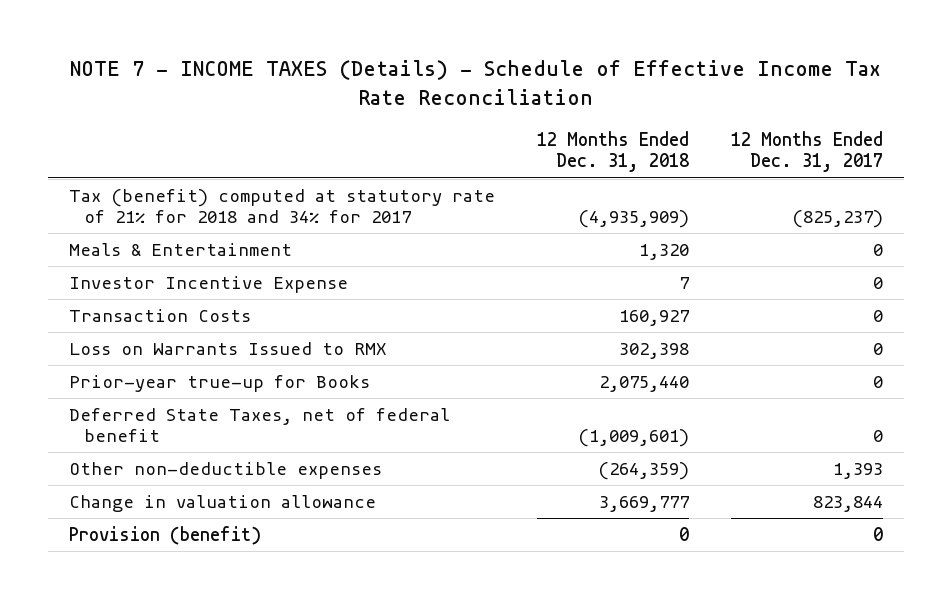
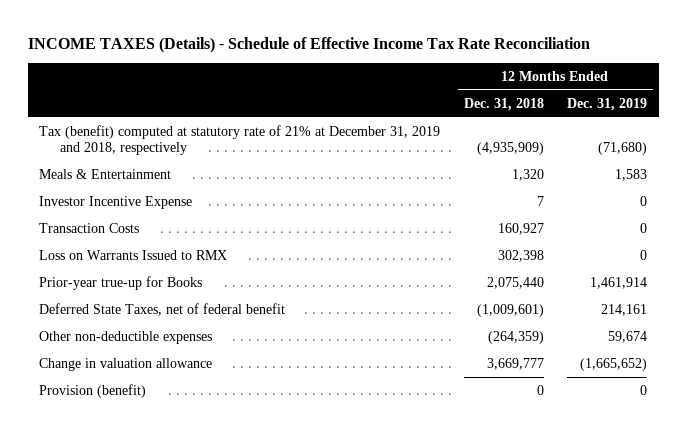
[70,60,882,105] NOTE 7 - INCOME TAXES (Details) - Schedule of Effective Income Tax Rate Reconciliation -> [27,37,590,54] INCOME TAXES (Details) - Schedule of Effective Income Tax Rate Reconciliation
[731,131,884,173] 12 Months Ended Dec. 31, 2017 -> none
none -> [567,97,648,111] Dec. 31, 2019
[69,188,496,224] Tax (benefit) computed at statutory rate of 21% for 2018 and 34% for 2017 -> [39,124,441,156] Tax (benefit) computed at statutory rate of 21% at December 31, 2019 and 2018, respectively

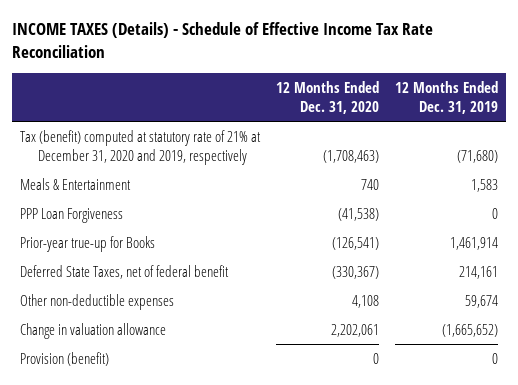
[463,97,544,111] Dec. 31, 2018 -> none
none -> [275,80,379,114] 12 Months Ended Dec. 31, 2020
[39,124,441,156] Tax (benefit) computed at statutory rate of 21% at December 31, 2019 and 2018, respectively -> [19,129,261,165] Tax (benefit) computed at statutory rate of 21% at December 31, 2020 and 2019, respectively
[39,195,193,209] Investor Incentive Expense -> none
[39,222,140,233] Transaction Costs -> none
[39,249,228,260] Loss on Warrants Issued to RMX -> none
none -> [19,207,123,223] PPP Loan Forgiveness

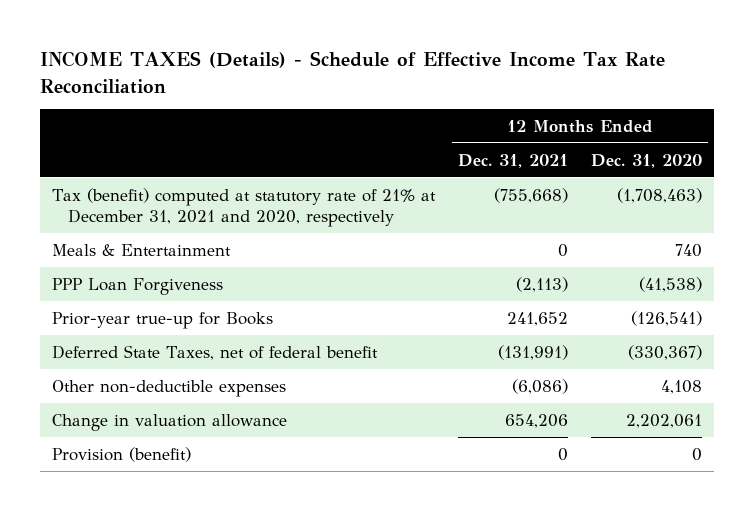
[394,80,498,114] 12 Months Ended Dec. 31, 2019 -> none
none -> [457,153,568,168] Dec. 31, 2021
[19,129,261,165] Tax (benefit) computed at statutory rate of 21% at December 31, 2020 and 2019, respectively -> [51,187,436,227] Tax (benefit) computed at statutory rate of 21% at December 31, 2021 and 2020, respectively

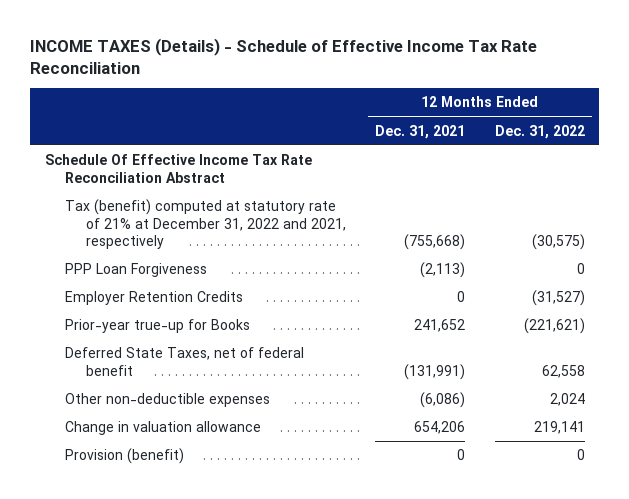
[591,153,703,168] Dec. 31, 2020 -> none
none -> [494,124,585,139] Dec. 31, 2022
[51,243,231,256] Meals & Entertainment -> none
none -> [44,154,312,183] Schedule Of Effective Income Tax Rate Reconciliation Abstract
[51,187,436,227] Tax (benefit) computed at statutory rate of 21% at December 31, 2021 and 2020, respectively -> [65,199,346,250] Tax (benefit) computed at statutory rate of 21% at December 31, 2022 and 2021, respectively
none -> [65,291,244,306] Employer Retention Credits

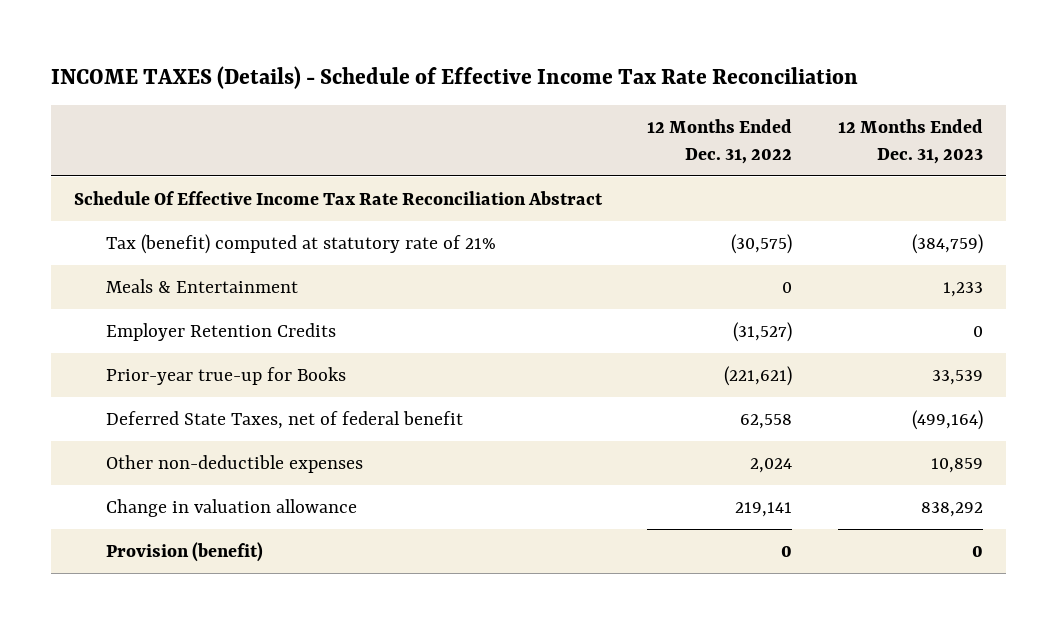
[375,124,466,139] Dec. 31, 2021 -> none
none -> [837,119,983,165] 12 Months Ended Dec. 31, 2023
[65,263,208,278] PPP Loan Forgiveness -> none
[65,199,346,250] Tax (benefit) computed at statutory rate of 21% at December 31, 2022 and 2021, respectively -> [106,233,497,254] Tax (benefit) computed at statutory rate of 21%
none -> [106,278,299,293] Meals & Entertainment

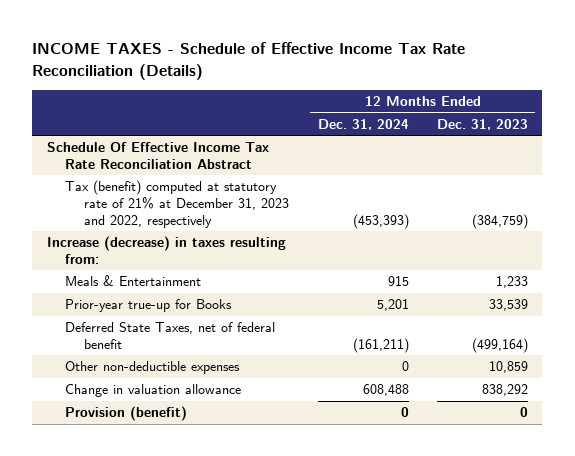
[51,66,859,90] INCOME TAXES (Details) - Schedule of Effective Income Tax Rate Reconciliation -> [32,42,466,80] INCOME TAXES - Schedule of Effective Income Tax Rate Reconciliation (Details)
[647,119,793,165] 12 Months Ended Dec. 31, 2022 -> none
none -> [317,118,409,130] Dec. 31, 2024
[106,233,497,254] Tax (benefit) computed at statutory rate of 21% -> [65,180,290,228] Tax (benefit) computed at statutory rate of 21% at December 31, 2023 and 2022, respectively
none -> [46,236,286,265] Increase (decrease) in taxes resulting from:
[106,322,337,341] Employer Retention Credits -> none

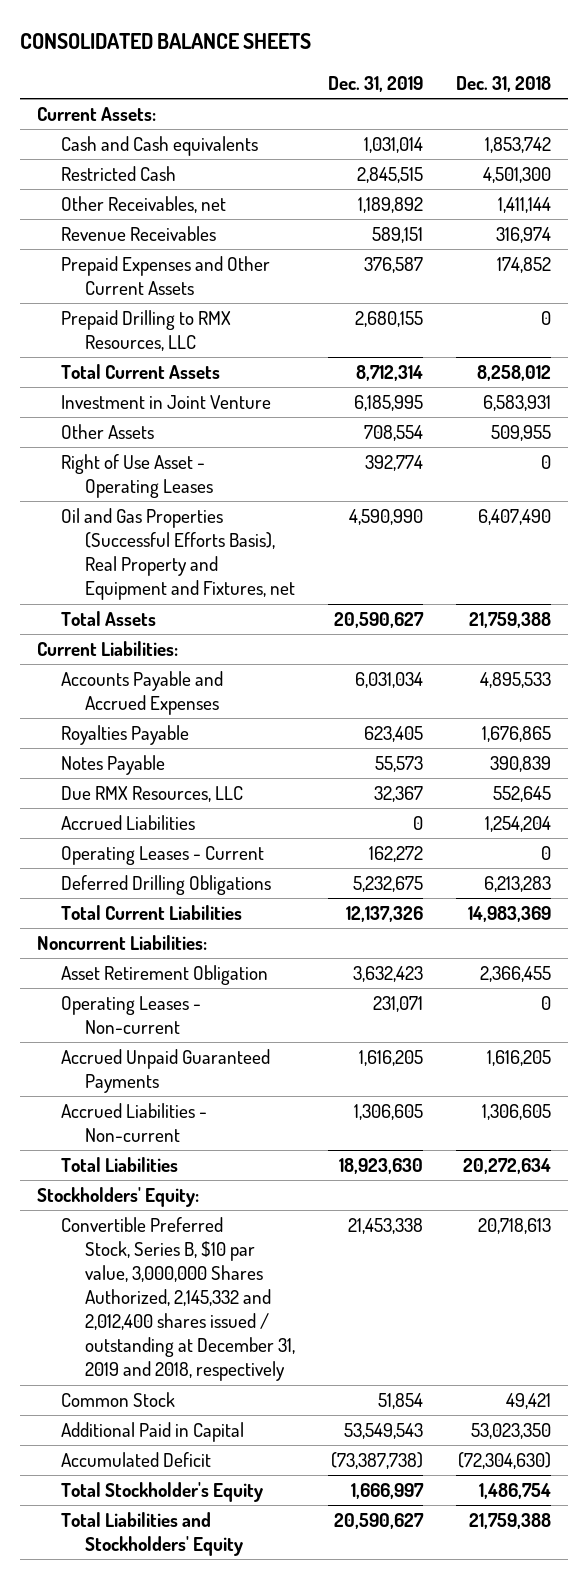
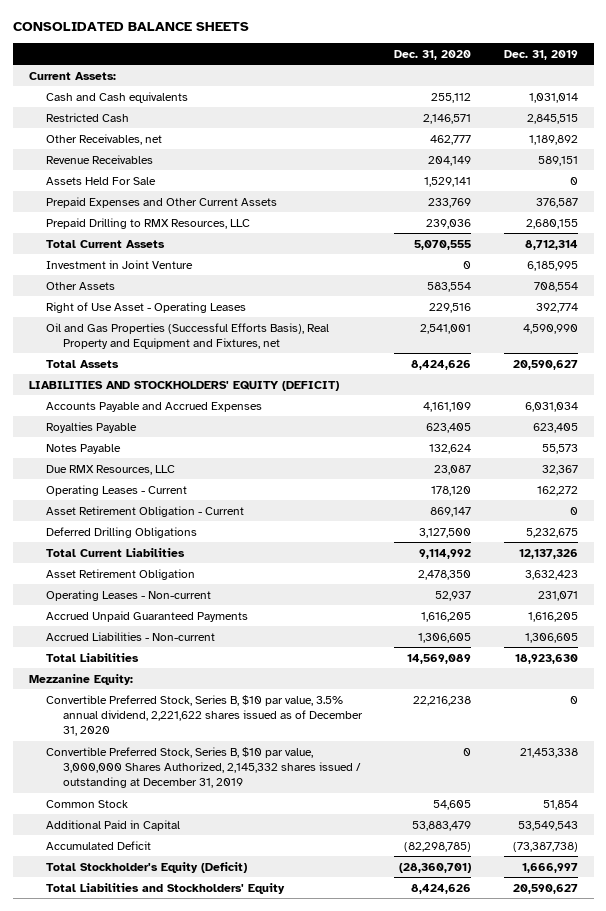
[456,76,552,93] Dec. 31, 2018 -> none
none -> [394,49,472,60] Dec. 31, 2020
none -> [45,176,156,185] Assets Held For Sale
[36,641,178,657] Current Liabilities: -> none
none -> [28,380,339,391] LIABILITIES AND STOCKHOLDERS' EQUITY (DEFICIT)
[60,815,195,831] Accrued Liabilities -> none
none -> [45,505,244,517] Asset Retirement Obligation - Current
[36,935,207,951] Noncurrent Liabilities: -> none
[36,1187,199,1208] Stockholders' Equity: -> none
none -> [28,673,133,685] Mezzanine Equity:
none -> [45,694,363,737] Convertible Preferred Stock, Series B, $10 par value, 3.5% annual dividend, 2,221,622 shares issued as of December 31, 2020
[60,1217,295,1382] Convertible Preferred Stock, Series B, $10 par value, 3,000,000 Shares Authorized, 2,145,332 and 2,012,400 shares issued / outstanding at December 31, 2019 and 2018, respectively -> [45,746,361,789] Convertible Preferred Stock, Series B, $10 par value, 3,000,000 Shares Authorized, 2,145,332 shares issued / outstanding at December 31, 2019
[60,1482,263,1503] Total Stockholder's Equity -> [45,861,247,873] Total Stockholder's Equity (Deficit)

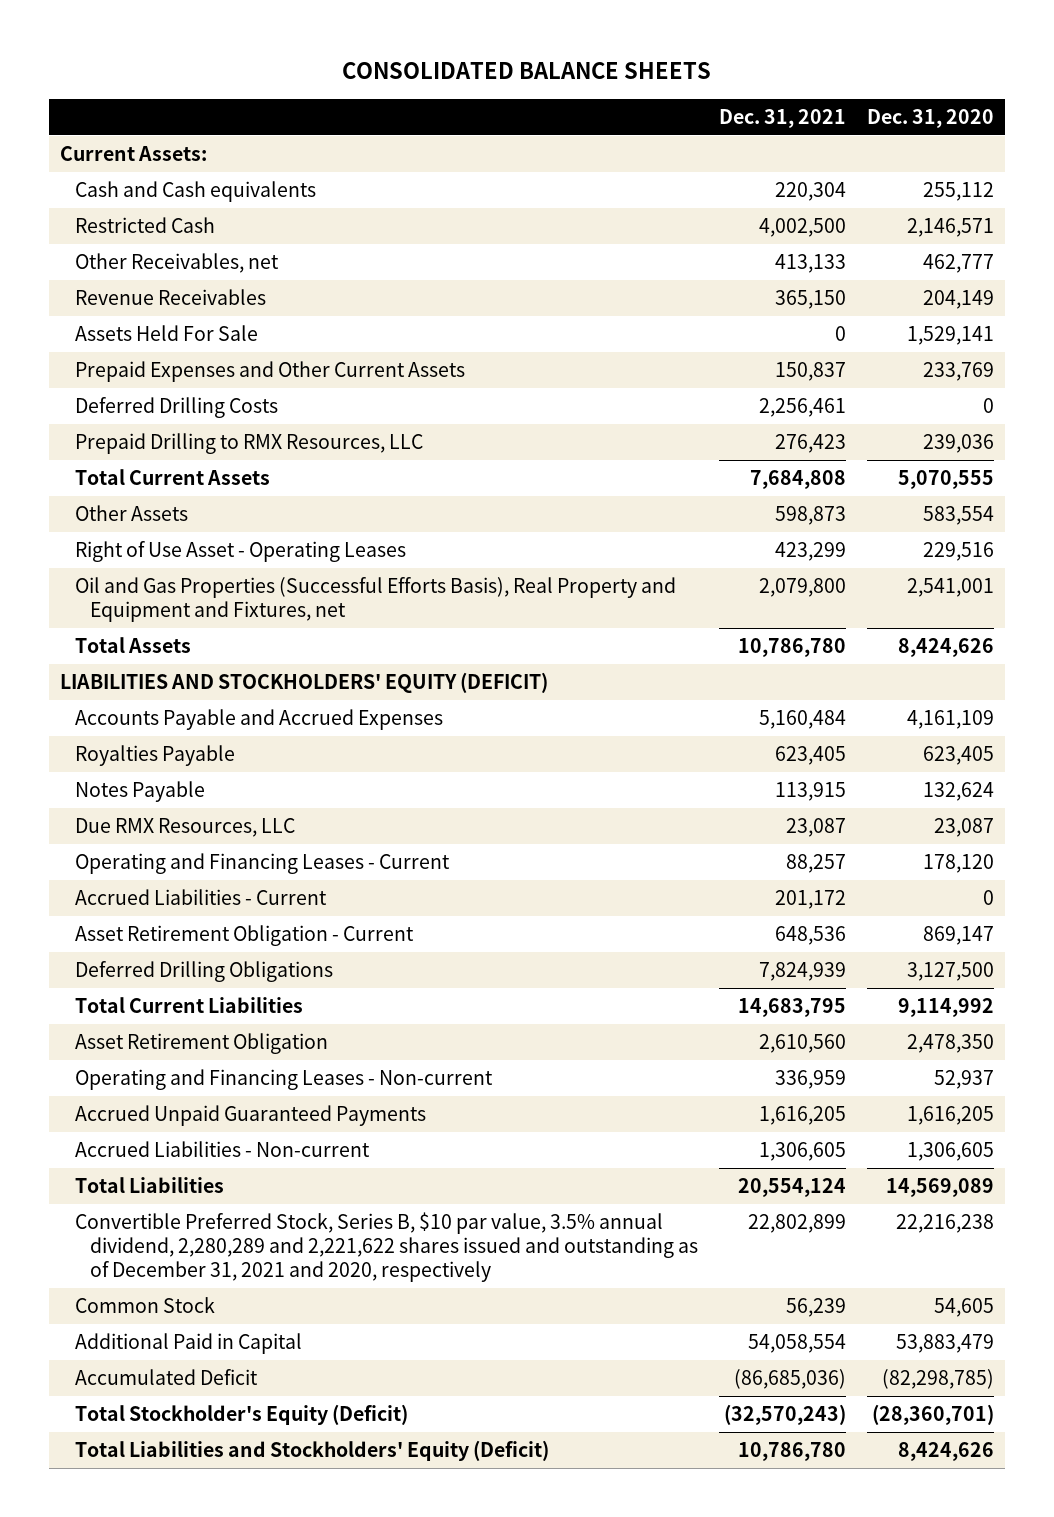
[503,49,578,60] Dec. 31, 2019 -> none
none -> [718,108,846,128] Dec. 31, 2021
none -> [74,396,278,418] Deferred Drilling Costs
[45,259,193,269] Investment in Joint Venture -> none
[45,484,187,496] Operating Leases - Current -> [74,852,450,874] Operating and Financing Leases - Current
none -> [74,888,327,905] Accrued Liabilities - Current
[45,589,211,601] Operating Leases - Non-current -> [74,1068,493,1090] Operating and Financing Leases - Non-current
[28,673,133,685] Mezzanine Equity: -> none
[45,746,361,789] Convertible Preferred Stock, Series B, $10 par value, 3,000,000 Shares Authorized, 2,145,332 shares issued / outstanding at December 31, 2019 -> none
[45,694,363,737] Convertible Preferred Stock, Series B, $10 par value, 3.5% annual dividend, 2,221,622 shares issued as of December 31, 2020 -> [74,1211,698,1282] Convertible Preferred Stock, Series B, $10 par value, 3.5% annual dividend, 2,280,289 and 2,221,622 shares issued and outstanding as of December 31, 2021 and 2020, respectively
[45,882,285,894] Total Liabilities and Stockholders' Equity -> [74,1439,549,1461] Total Liabilities and Stockholders' Equity (Deficit)

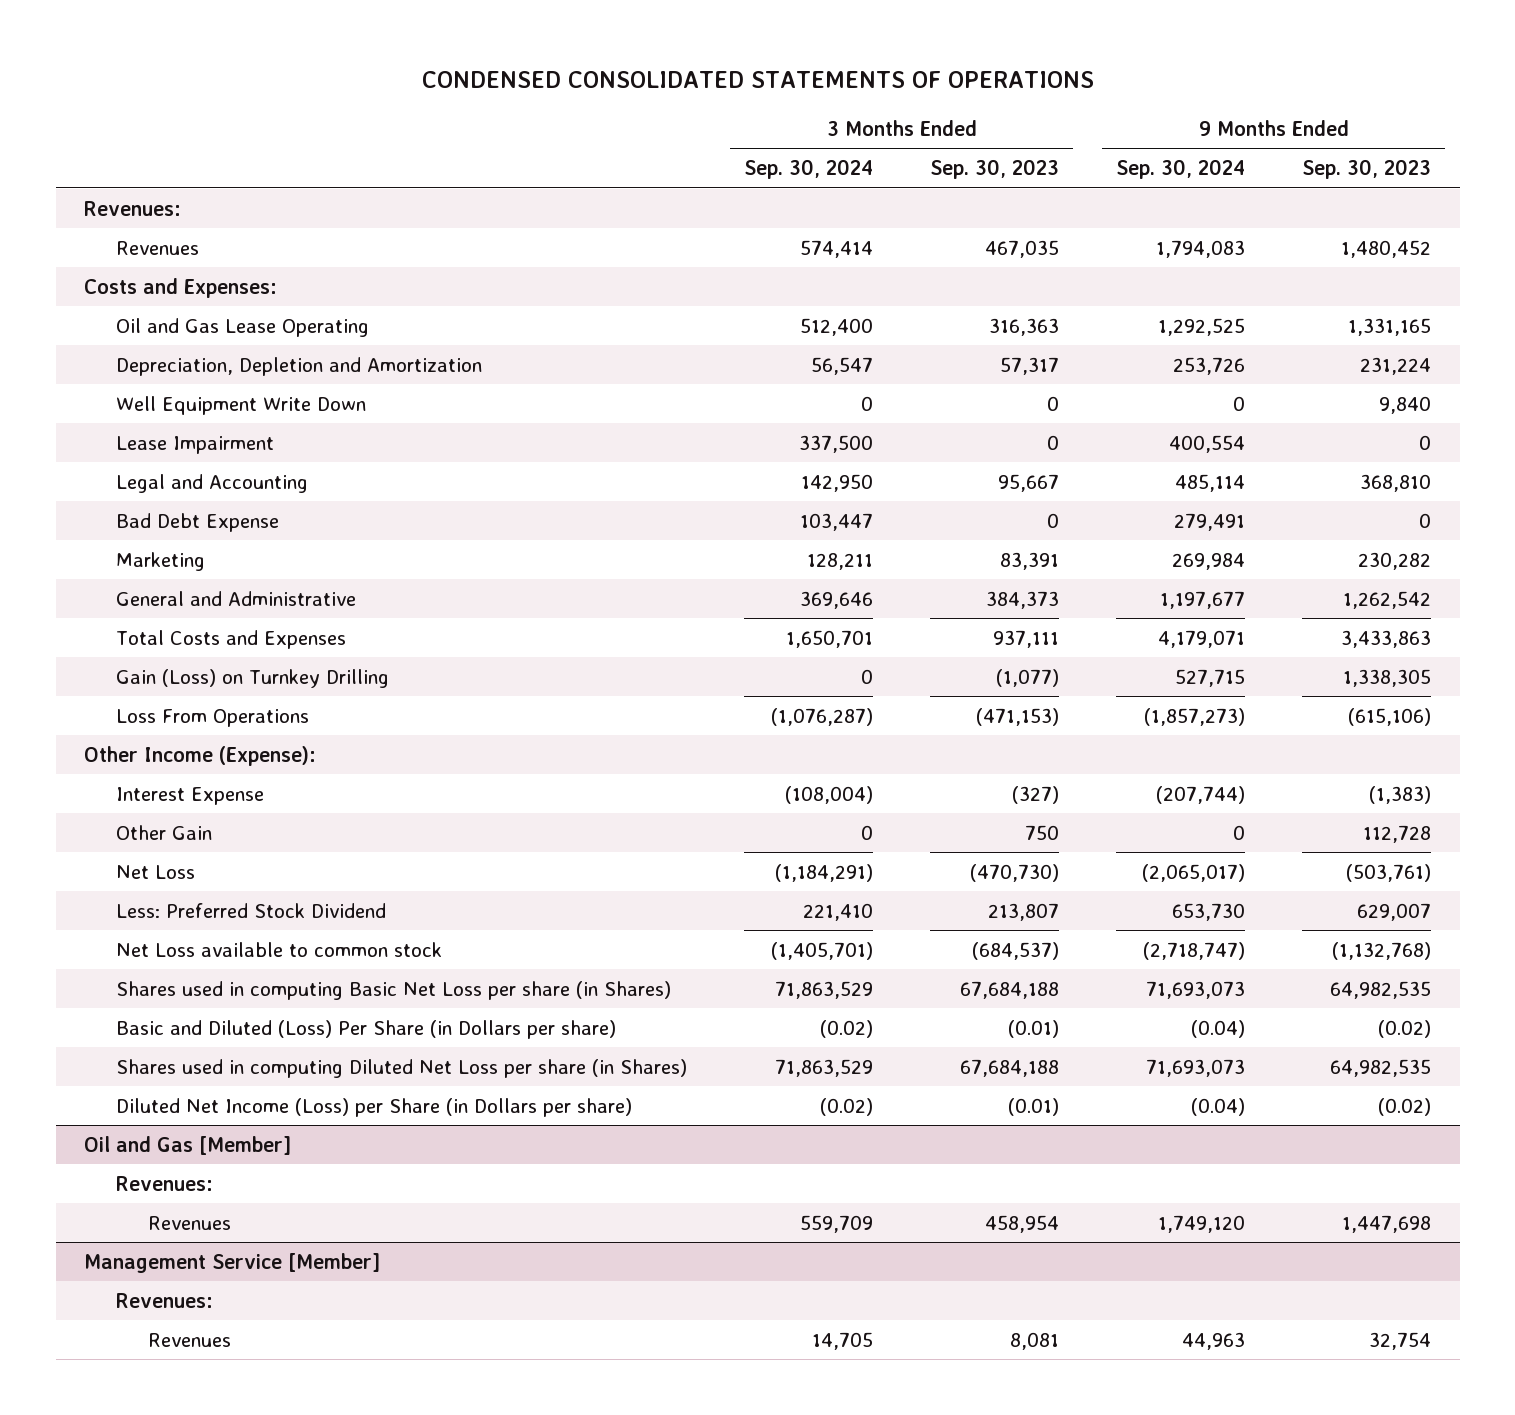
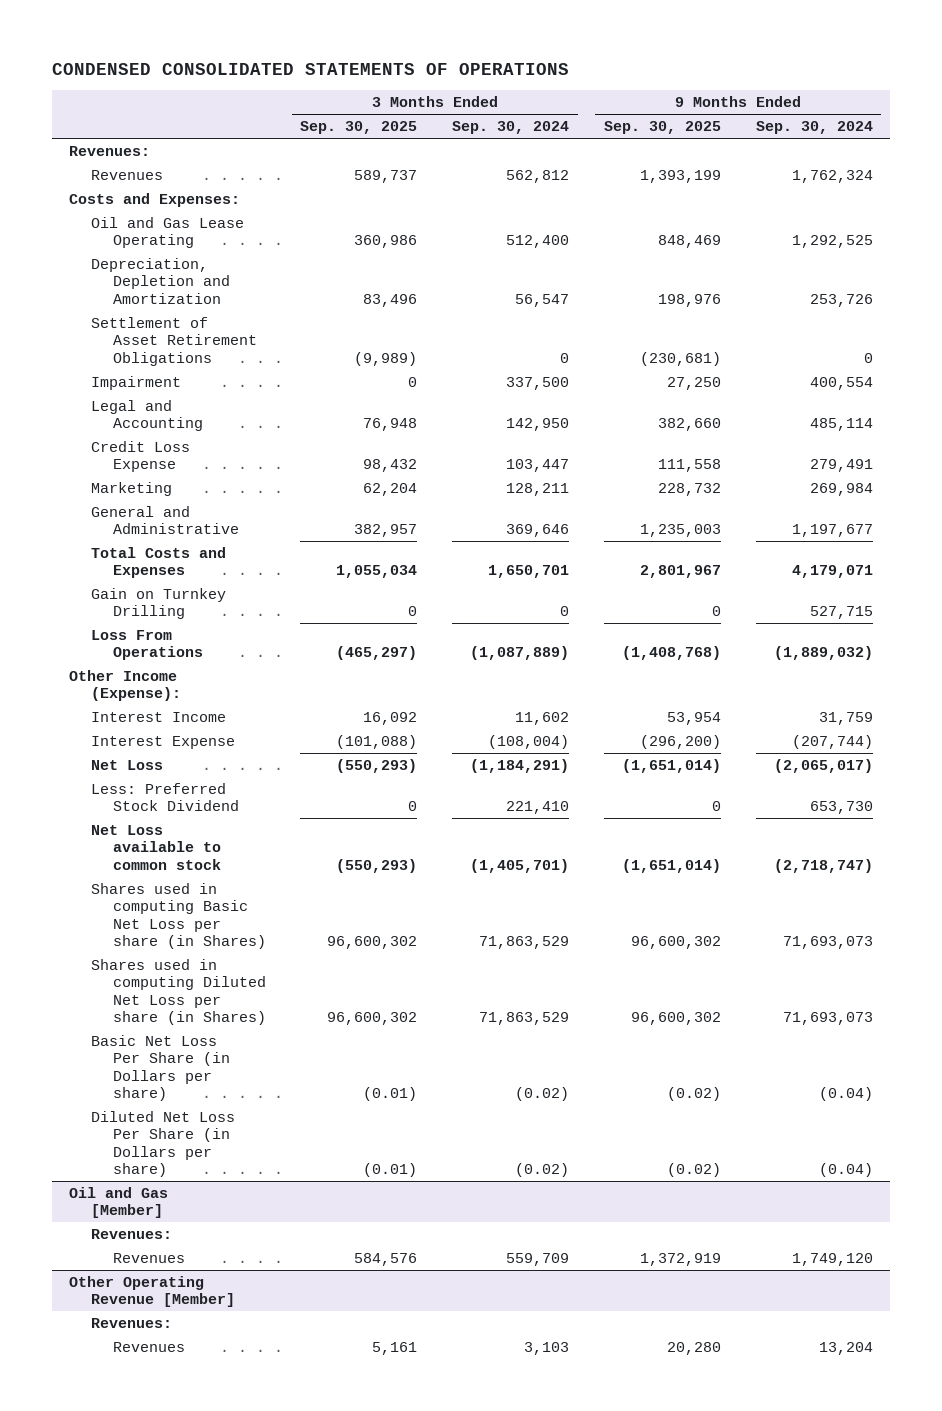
[930,159,1060,180] Sep. 30, 2023 -> none
[1302,159,1432,180] Sep. 30, 2023 -> none
none -> [300,121,418,135] Sep. 30, 2025
none -> [603,121,721,135] Sep. 30, 2025
[800,239,874,258] 574,414 -> [506,169,570,183] 562,812
[1156,239,1246,258] 1,794,083 -> [791,169,873,183] 1,762,324
[116,395,367,415] Well Equipment Write Down -> none
none -> [91,316,257,366] Settlement of Asset Retirement Obligations
[116,435,275,454] Lease Impairment -> [91,375,182,390] Impairment
[116,512,280,532] Bad Debt Expense -> [91,440,191,473] Credit Loss Expense
[116,668,390,688] Gain (Loss) on Turnkey Drilling -> [91,587,227,620] Gain on Turnkey Drilling
[771,707,874,726] (1,076,287) -> [470,646,570,661] (1,087,889)
[1144,707,1246,726] (1,857,273) -> [773,646,873,661] (1,889,032)
none -> [91,711,227,722] Interest Income
[116,824,213,840] Other Gain -> none
[116,1019,617,1039] Basic and Diluted (Loss) Per Share (in Dollars per share) -> none
none -> [91,1034,230,1101] Basic Net Loss Per Share (in Dollars per share)
[116,1097,633,1117] Diluted Net Income (Loss) per Share (in Dollars per share) -> [91,1110,236,1177] Diluted Net Loss Per Share (in Dollars per share)
[84,1252,381,1273] Management Service [Member] -> none
none -> [69,1275,236,1308] Other Operating Revenue [Member]
[812,1331,874,1350] 14,705 -> [524,1341,570,1355] 3,103
[1182,1331,1246,1350] 44,963 -> [818,1341,873,1355] 13,204

